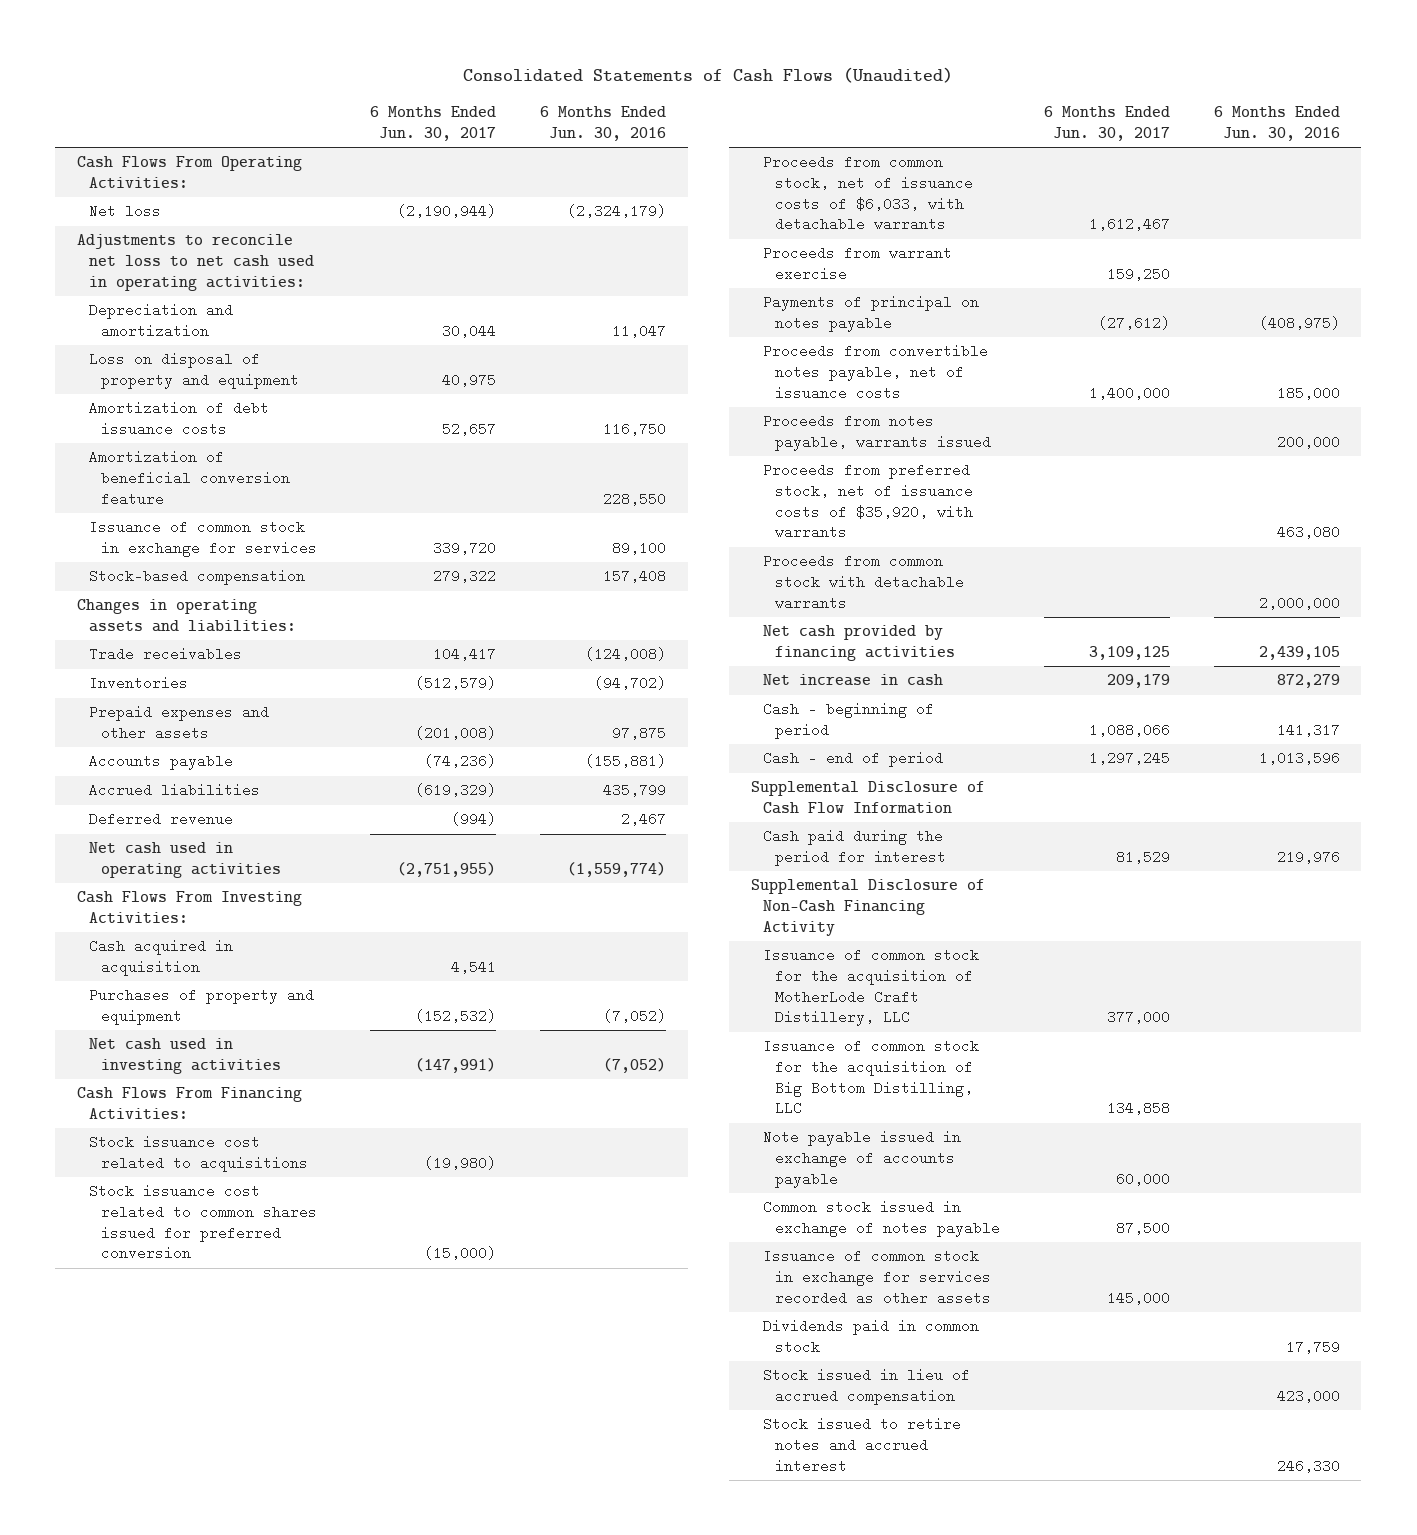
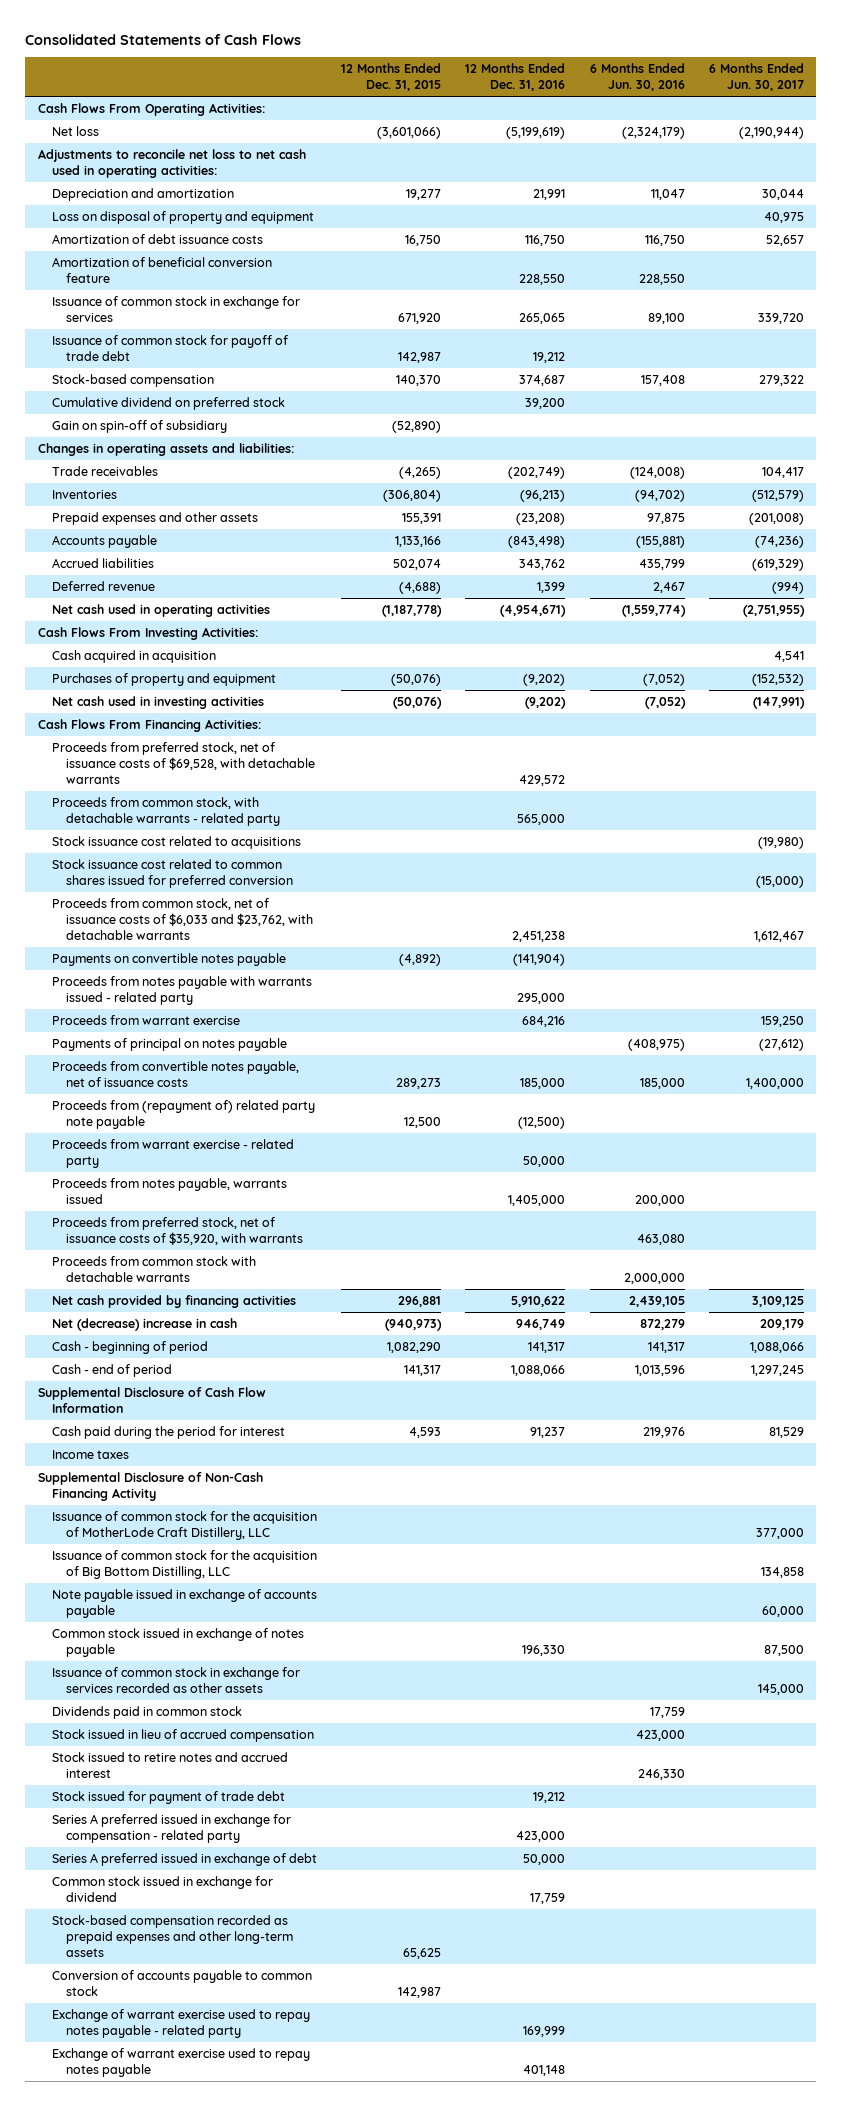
[463,67,954,84] Consolidated Statements of Cash Flows (Unaudited) -> [25,33,302,45] Consolidated Statements of Cash Flows
none -> [341,63,442,92] 12 Months Ended Dec. 31, 2015
none -> [465,63,566,92] 12 Months Ended Dec. 31, 2016
none -> [51,334,288,361] Issuance of common stock for payoff of trade debt
none -> [51,396,285,410] Cumulative dividend on preferred stock
none -> [51,419,227,433] Gain on spin-off of subsidiary
none -> [51,741,316,784] Proceeds from preferred stock, net of issuance costs of $69,528, with detachable warrants
none -> [51,796,281,826] Proceeds from common stock, with detachable warrants - related party
[762,155,973,232] Proceeds from common stock, net of issuance costs of $6,033, with detachable warrants -> [51,897,314,940] Proceeds from common stock, net of issuance costs of $6,033 and $23,762, with detachable warrants
none -> [51,952,286,966] Payments on convertible notes payable
none -> [51,975,312,1005] Proceeds from notes payable with warrants issued - related party
none -> [51,1099,315,1129] Proceeds from (repayment of) related party note payable
none -> [51,1138,294,1168] Proceeds from warrant exercise - related party
[762,674,943,687] Net increase in cash -> [51,1317,237,1331] Net (decrease) increase in cash
none -> [51,1449,129,1459] Income taxes
none -> [51,1790,285,1804] Stock issued for payment of trade debt
none -> [51,1813,291,1843] Series A preferred issued in exchange for compensation - related party
none -> [51,1852,317,1866] Series A preferred issued in exchange of debt
none -> [51,1875,273,1902] Common stock issued in exchange for dividend
none -> [51,1914,294,1957] Stock-based compensation recorded as prepaid expenses and other long-term assets
none -> [51,1969,312,1996] Conversion of accounts payable to common stock
none -> [51,2008,310,2038] Exchange of warrant exercise used to repay notes payable - related party
none -> [51,2047,310,2077] Exchange of warrant exercise used to repay notes payable

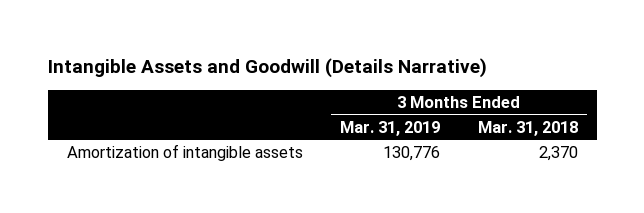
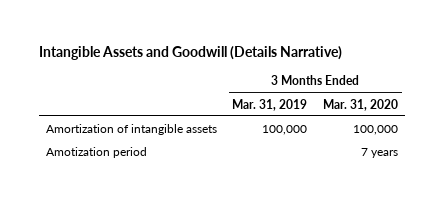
[477,120,578,136] Mar. 31, 2018 -> none
none -> [322,98,398,111] Mar. 31, 2020
[383,146,441,162] 130,776 -> [262,124,308,135] 100,000
none -> [46,146,148,158] Amotization period

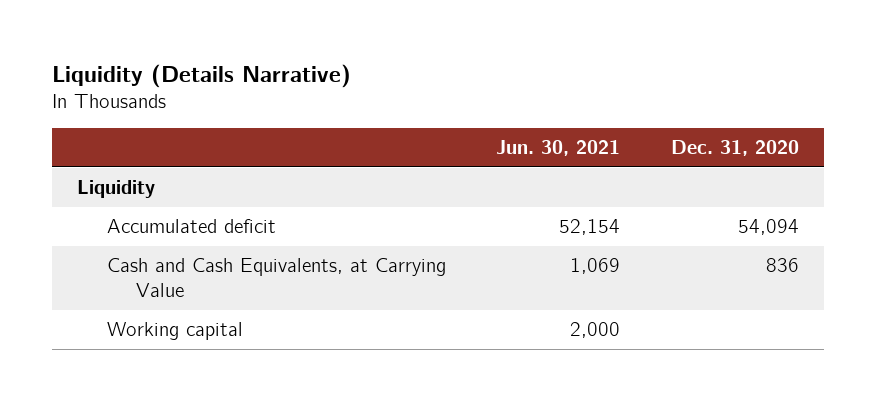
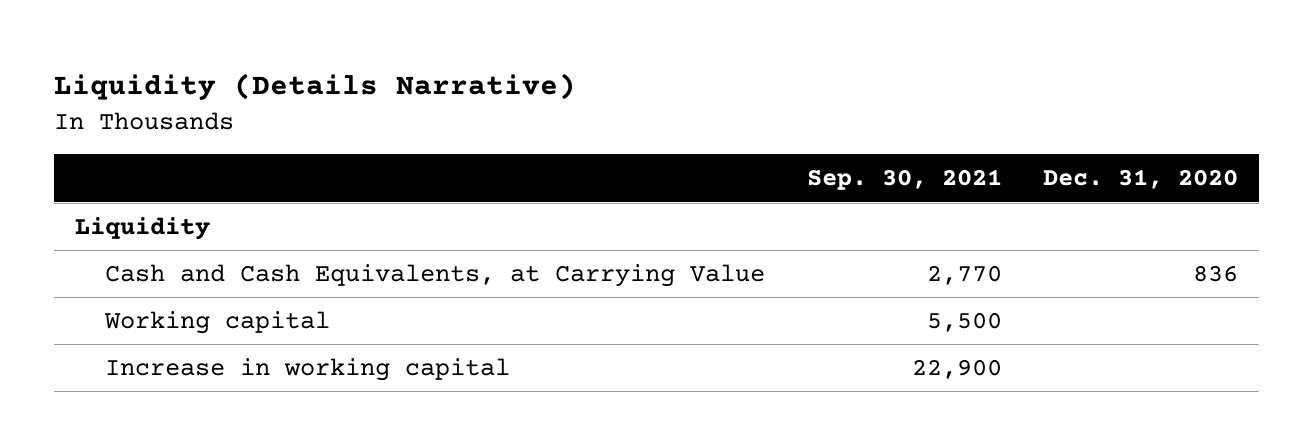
[496,140,621,157] Jun. 30, 2021 -> none
none -> [806,169,1002,191] Sep. 30, 2021
[106,219,276,234] Accumulated deficit -> none
none -> [104,358,510,382] Increase in working capital

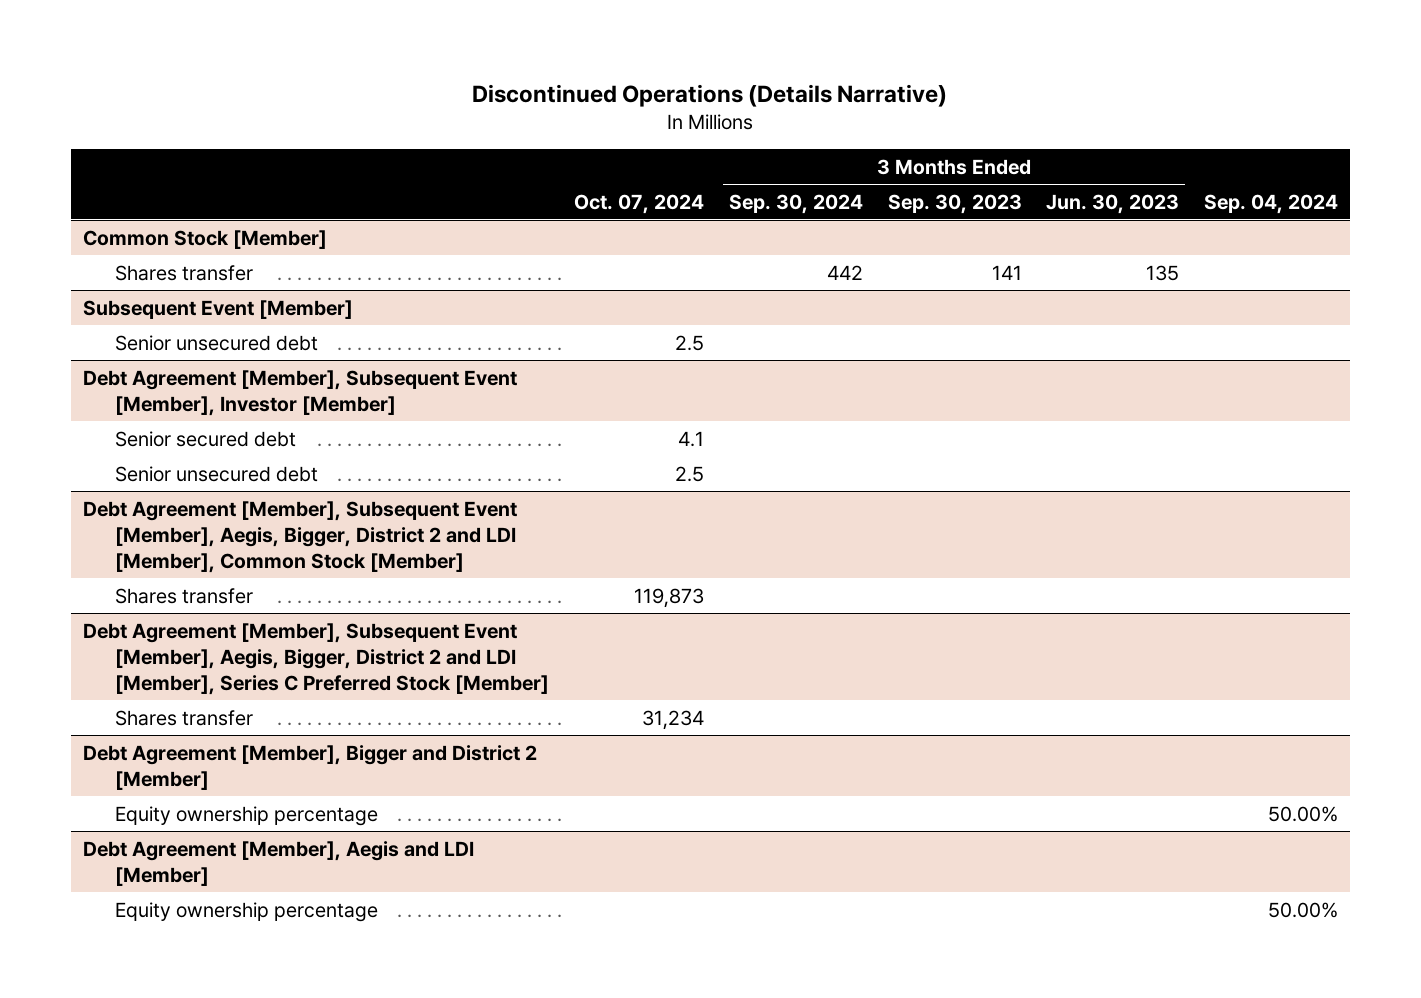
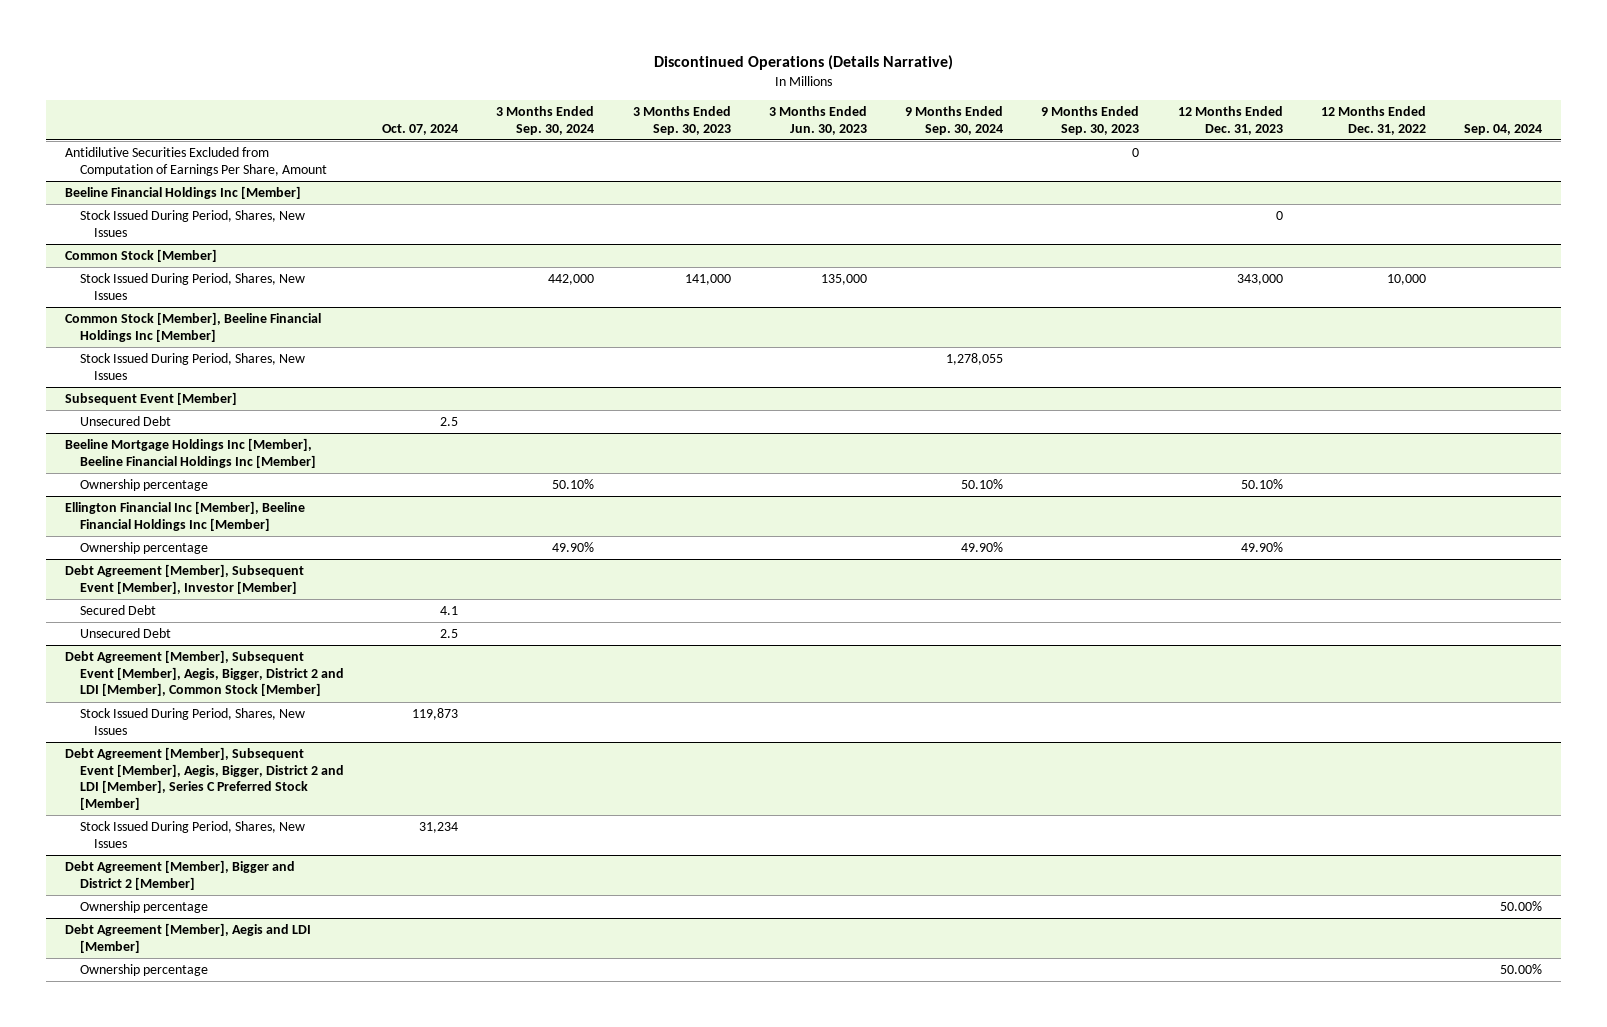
none -> [905,106,1004,135] 9 Months Ended Sep. 30, 2024
none -> [1041,106,1140,135] 9 Months Ended Sep. 30, 2023
none -> [1177,106,1283,135] 12 Months Ended Dec. 31, 2023
none -> [1320,106,1426,135] 12 Months Ended Dec. 31, 2022
none -> [65,147,327,176] Antidilutive Securities Excluded from Computation of Earnings Per Share, Amount
none -> [65,186,302,200] Beeline Financial Holdings Inc [Member]
none -> [79,210,305,237] Stock Issued During Period, Shares, New Issues
[115,264,254,281] Shares transfer -> none
none -> [79,273,305,300] Stock Issued During Period, Shares, New Issues
none -> [65,312,322,342] Common Stock [Member], Beeline Financial Holdings Inc [Member]
none -> [79,353,305,380] Stock Issued During Period, Shares, New Issues
[115,334,319,351] Senior unsecured debt -> [79,416,171,427] Unsecured Debt
none -> [65,438,316,468] Beeline Mortgage Holdings Inc [Member], Beeline Financial Holdings Inc [Member]
none -> [79,479,208,492] Ownership percentage
none -> [65,501,306,531] Ellington Financial Inc [Member], Beeline Financial Holdings Inc [Member]
none -> [79,542,208,555] Ownership percentage
[115,430,297,447] Senior secured debt -> [79,605,156,616] Secured Debt
[115,465,319,482] Senior unsecured debt -> [79,628,171,639] Unsecured Debt
[115,587,254,604] Shares transfer -> [79,708,305,735] Stock Issued During Period, Shares, New Issues
[115,709,254,726] Shares transfer -> [79,821,305,848] Stock Issued During Period, Shares, New Issues
[115,805,379,826] Equity ownership percentage -> [79,901,208,914] Ownership percentage
[115,901,379,922] Equity ownership percentage -> [79,964,208,977] Ownership percentage

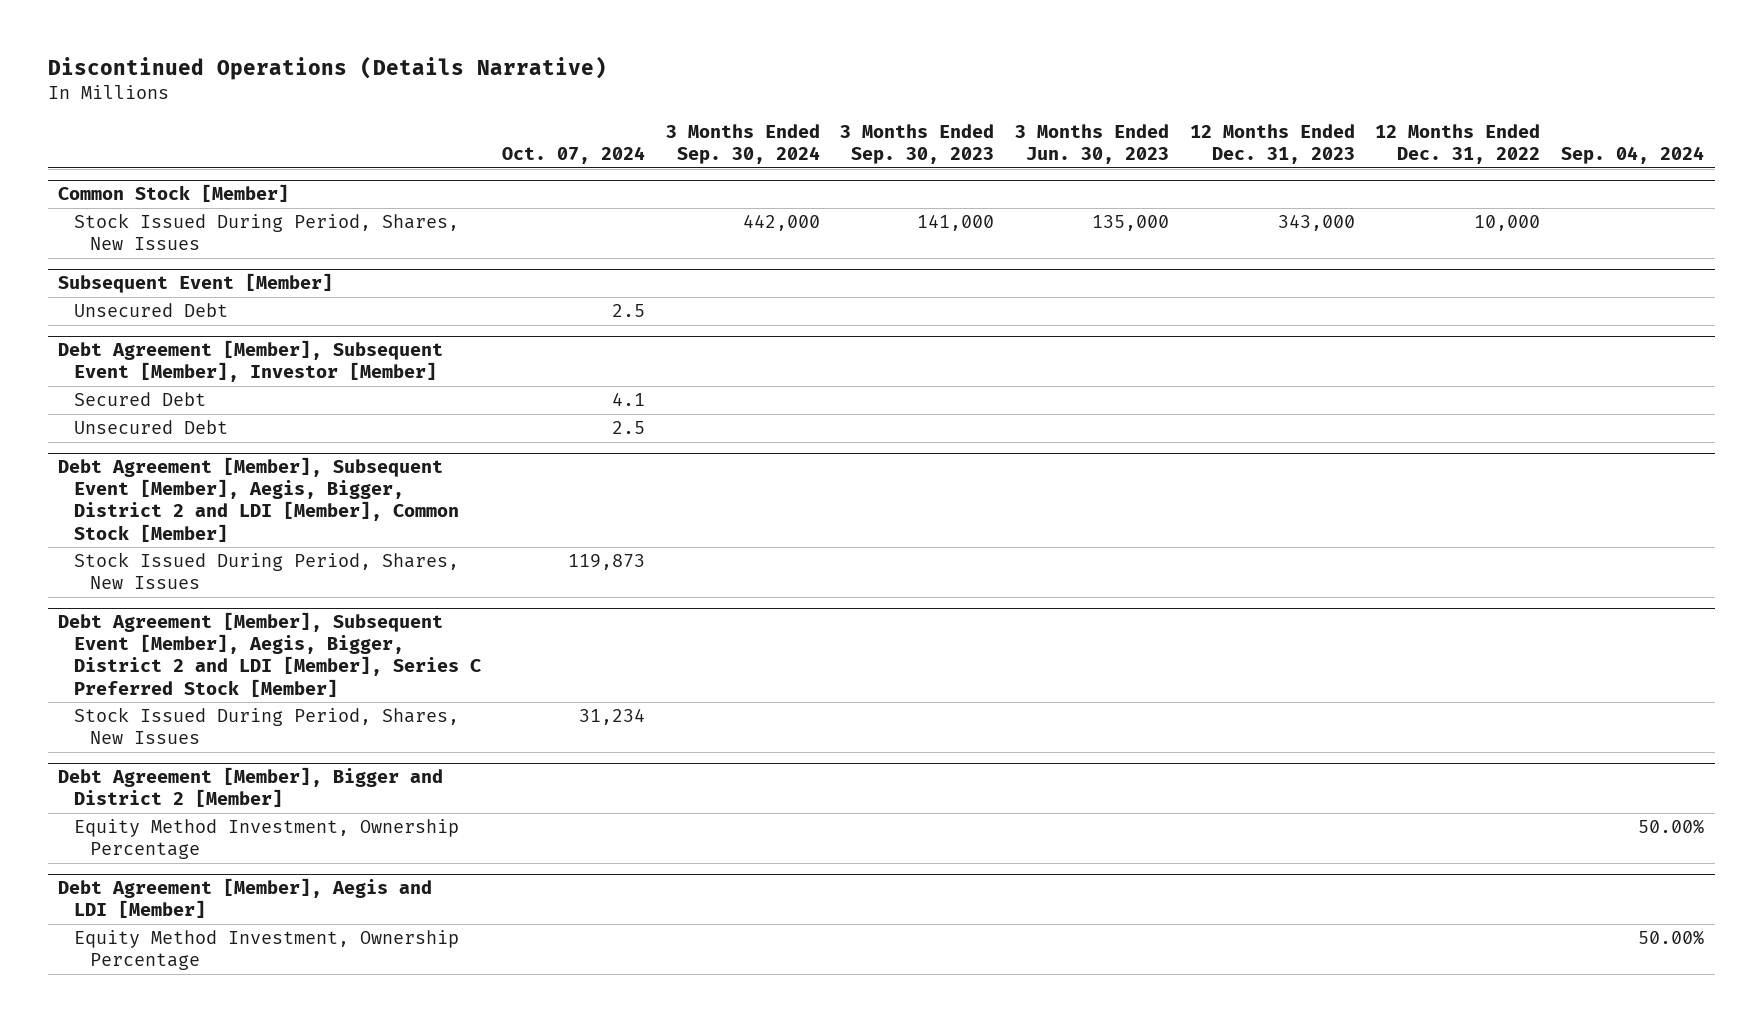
[905,106,1004,135] 9 Months Ended Sep. 30, 2024 -> none
[1041,106,1140,135] 9 Months Ended Sep. 30, 2023 -> none
[65,147,327,176] Antidilutive Securities Excluded from Computation of Earnings Per Share, Amount -> none
[65,186,302,200] Beeline Financial Holdings Inc [Member] -> none
[79,210,305,237] Stock Issued During Period, Shares, New Issues -> none
[65,312,322,342] Common Stock [Member], Beeline Financial Holdings Inc [Member] -> none
[79,353,305,380] Stock Issued During Period, Shares, New Issues -> none
[65,438,316,468] Beeline Mortgage Holdings Inc [Member], Beeline Financial Holdings Inc [Member] -> none
[79,479,208,492] Ownership percentage -> none
[65,501,306,531] Ellington Financial Inc [Member], Beeline Financial Holdings Inc [Member] -> none
[79,542,208,555] Ownership percentage -> none
[79,901,208,914] Ownership percentage -> [74,819,460,860] Equity Method Investment, Ownership Percentage
[79,964,208,977] Ownership percentage -> [74,930,460,971] Equity Method Investment, Ownership Percentage

